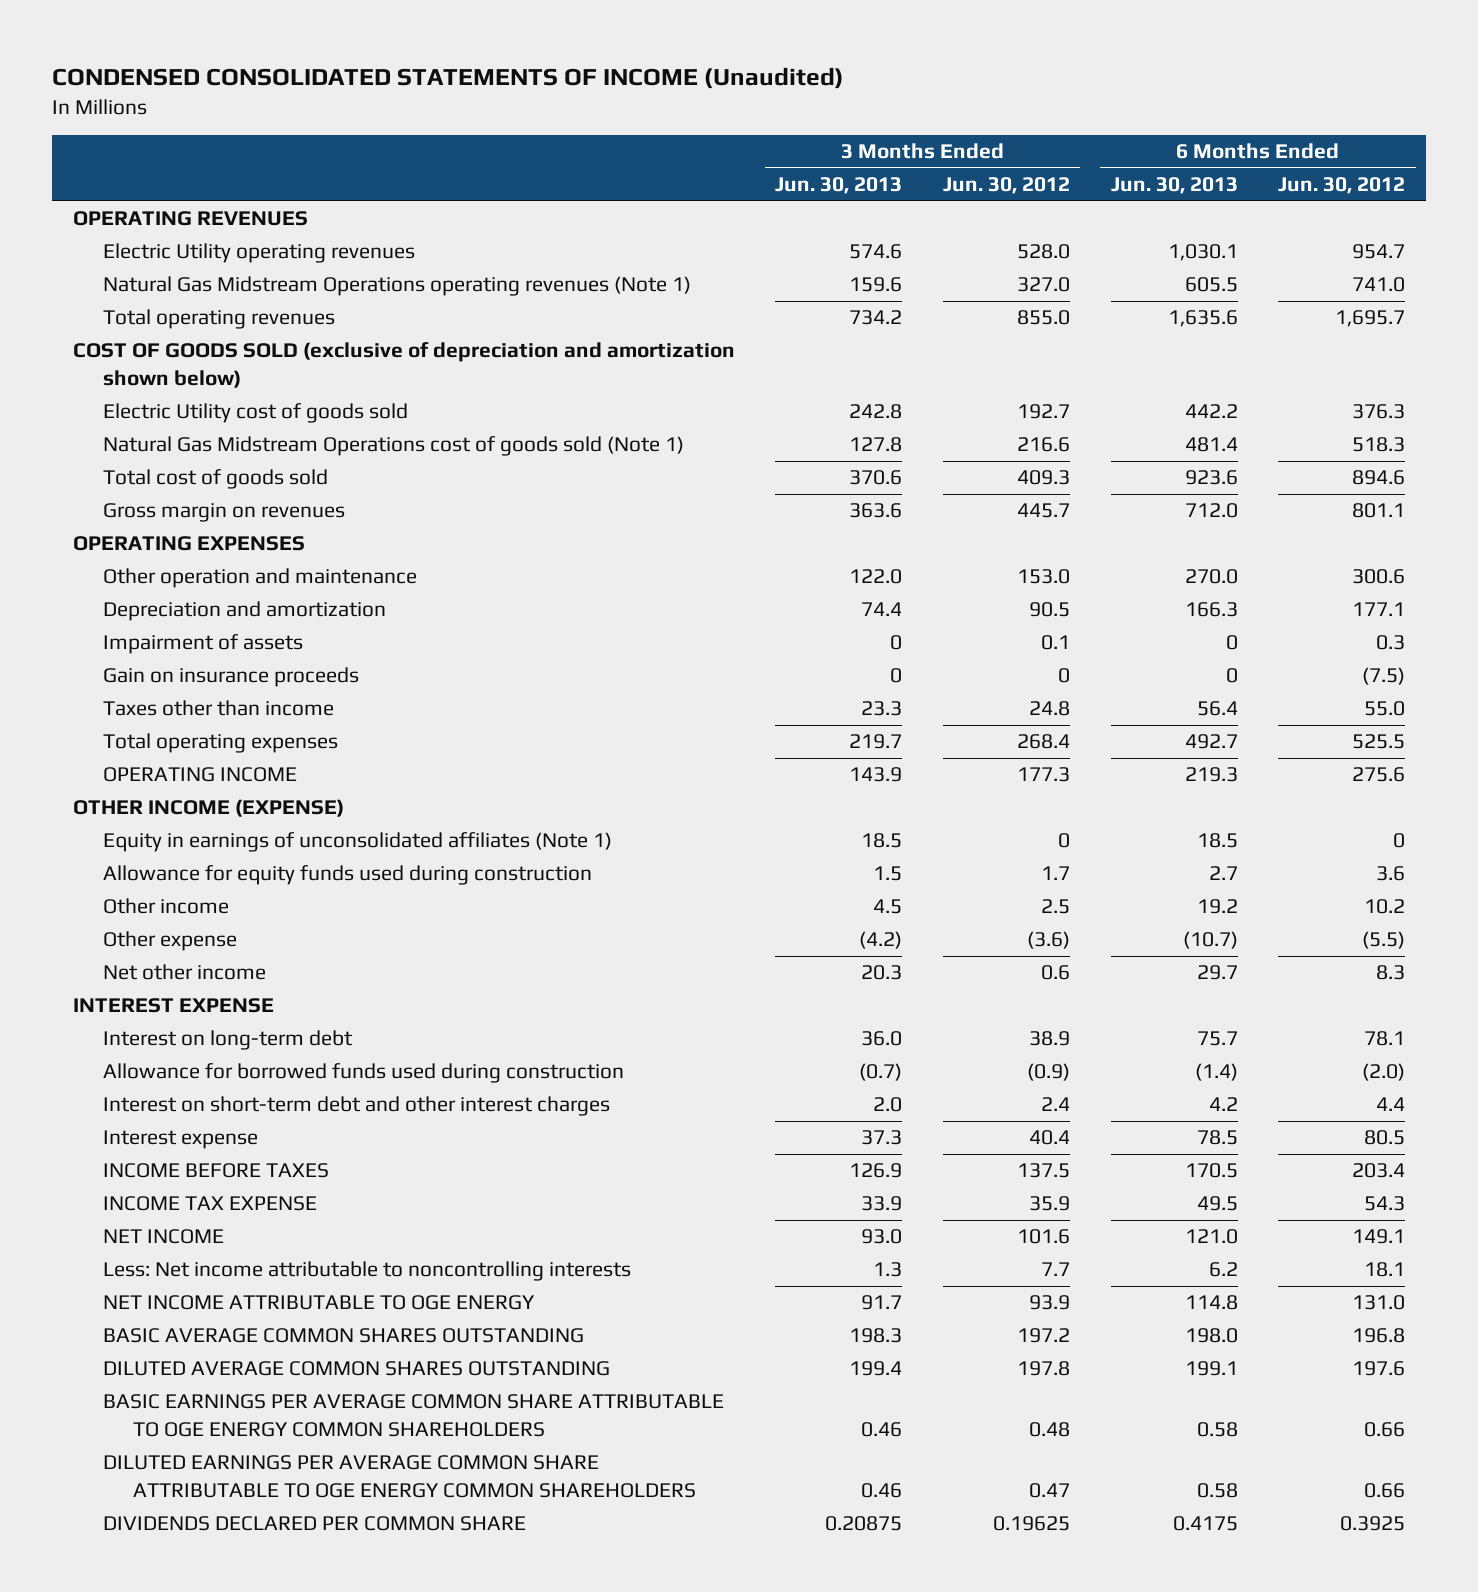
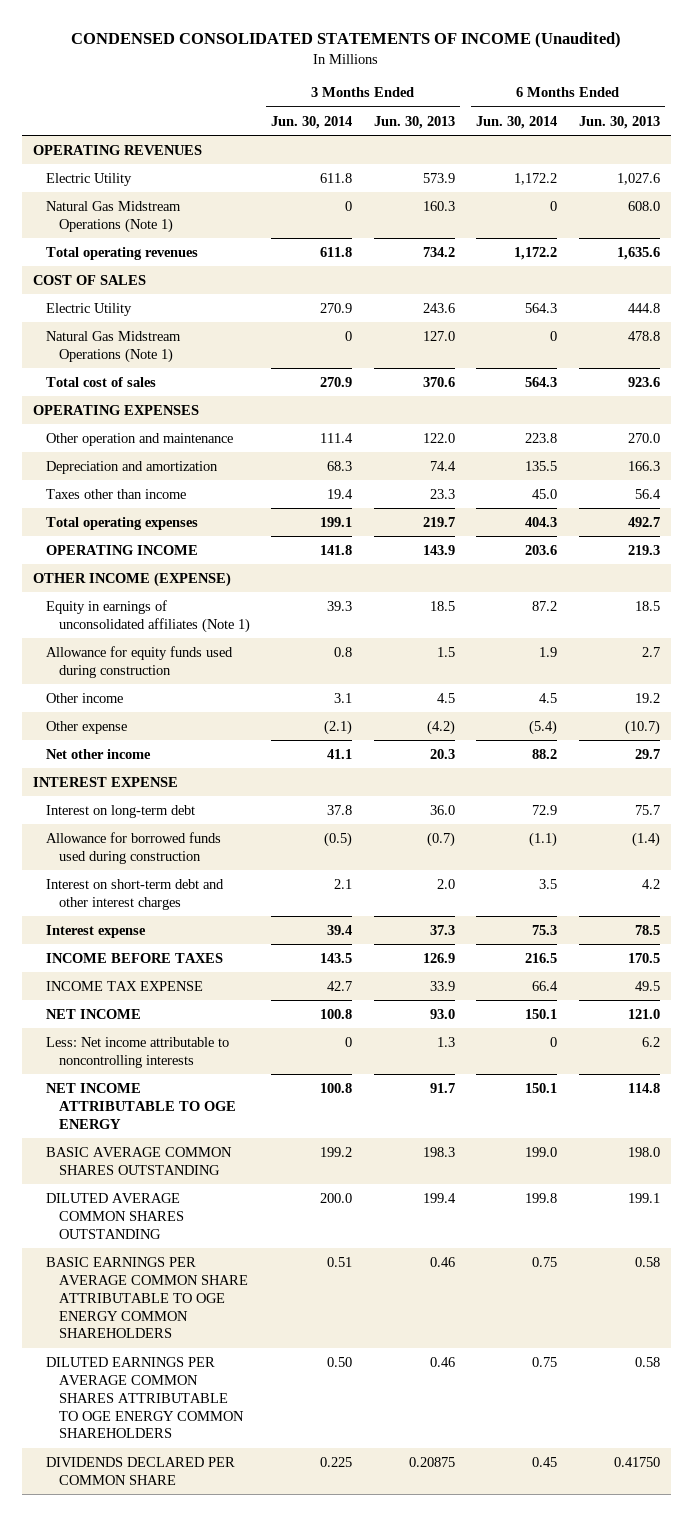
[942,177,1070,195] Jun. 30, 2012 -> none
[1278,177,1406,195] Jun. 30, 2012 -> none
none -> [271,115,353,129] Jun. 30, 2014
none -> [476,115,558,129] Jun. 30, 2014
[102,243,415,264] Electric Utility operating revenues -> [45,172,132,186] Electric Utility
[849,244,903,260] 574.6 -> [422,172,455,183] 573.9
[1167,244,1238,262] 1,030.1 -> [616,172,660,185] 1,027.6
[102,276,691,297] Natural Gas Midstream Operations operating revenues (Note 1) -> [45,200,181,233] Natural Gas Midstream Operations (Note 1)
[849,277,903,293] 159.6 -> [422,200,455,211] 160.3
[1184,277,1238,293] 605.5 -> [627,200,660,211] 608.0
[102,503,345,523] Gross margin on revenues -> none
[72,342,735,388] COST OF GOODS SOLD (exclusive of depreciation and amortization shown below) -> [32,274,146,285] COST OF SALES
[102,403,408,424] Electric Utility cost of goods sold -> [45,302,132,316] Electric Utility
[849,404,903,420] 242.8 -> [422,302,455,313] 243.6
[1184,404,1238,419] 442.2 -> [627,302,660,313] 444.8
[102,436,684,457] Natural Gas Midstream Operations cost of goods sold (Note 1) -> [45,330,181,363] Natural Gas Midstream Operations (Note 1)
[849,437,903,453] 127.8 -> [422,330,455,341] 127.0
[1184,437,1238,453] 481.4 -> [627,330,660,341] 478.8
[102,469,328,490] Total cost of goods sold -> [45,376,156,387] Total cost of sales
[102,634,303,655] Impairment of assets -> none
[102,667,359,688] Gain on insurance proceeds -> none
[102,1455,697,1498] DILUTED EARNINGS PER AVERAGE COMMON SHARE ATTRIBUTABLE TO OGE ENERGY COMMON SHAREHOLDERS -> [45,1356,244,1439] DILUTED EARNINGS PER AVERAGE COMMON SHARES ATTRIBUTABLE TO OGE ENERGY COMMON SHAREHOLDERS
[1172,1516,1238,1532] 0.4175 -> [613,1456,660,1467] 0.41750

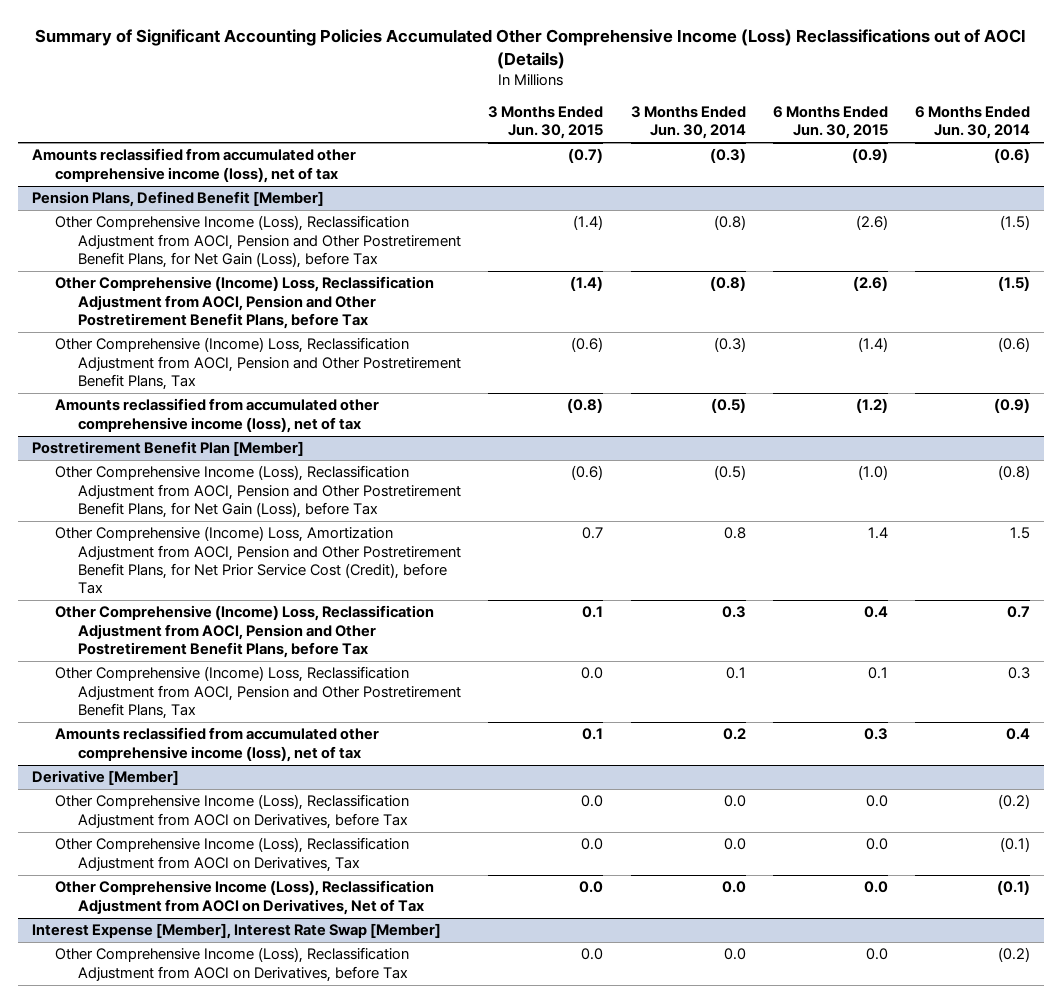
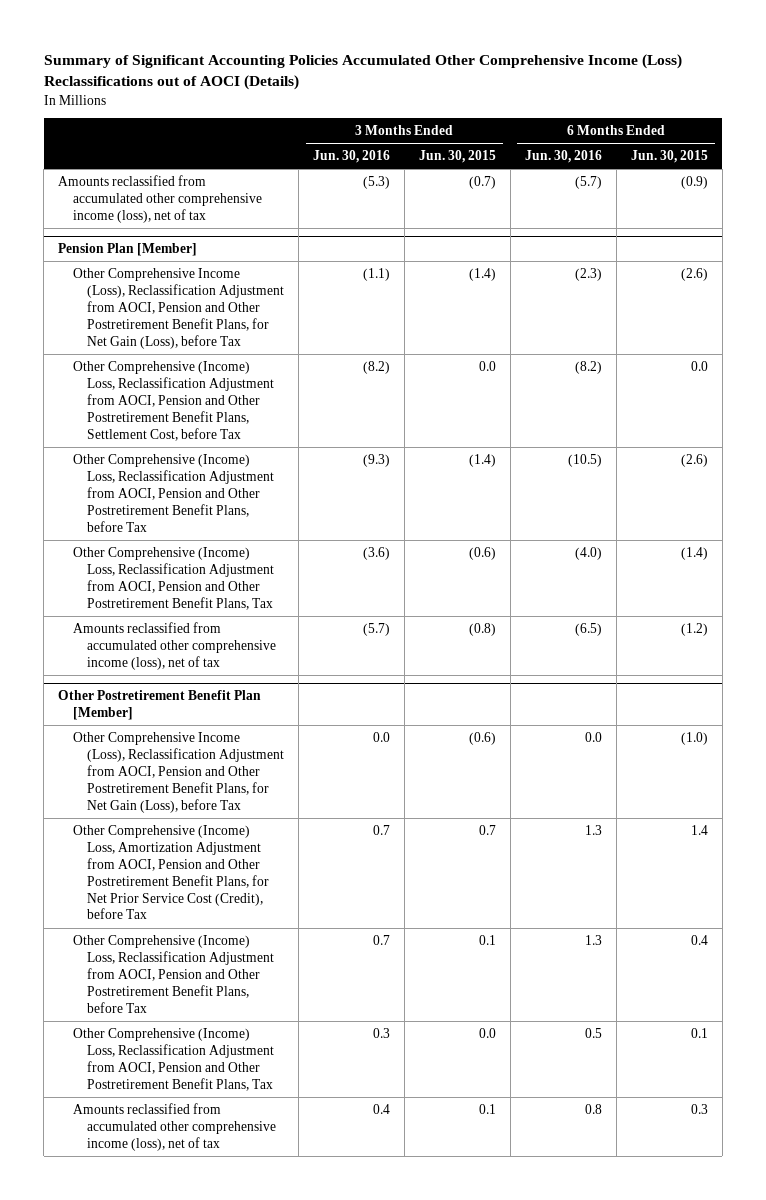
[630,106,746,140] 3 Months Ended Jun. 30, 2014 -> none
[915,106,1031,140] 6 Months Ended Jun. 30, 2014 -> none
none -> [312,150,390,164] Jun. 30, 2016
none -> [524,150,602,164] Jun. 30, 2016
[32,191,325,208] Pension Plans, Defined Benefit [Member] -> [58,243,198,257] Pension Plan [Member]
none -> [72,360,274,441] Other Comprehensive (Income) Loss, Reclassification Adjustment from AOCI, Pension and Other Postretirement Benefit Plans, Settlement Cost, before Tax
[32,441,305,457] Postretirement Benefit Plan [Member] -> [58,690,262,721] Other Postretirement Benefit Plan [Member]
[32,770,180,786] Derivative [Member] -> none
[55,794,410,829] Other Comprehensive Income (Loss), Reclassification Adjustment from AOCI on Derivatives, before Tax -> none
[55,837,410,872] Other Comprehensive Income (Loss), Reclassification Adjustment from AOCI on Derivatives, Tax -> none
[55,880,435,915] Other Comprehensive Income (Loss), Reclassification Adjustment from AOCI on Derivatives, Net of Tax -> none
[32,923,442,940] Interest Expense [Member], Interest Rate Swap [Member] -> none
[55,947,410,982] Other Comprehensive Income (Loss), Reclassification Adjustment from AOCI on Derivatives, before Tax -> none

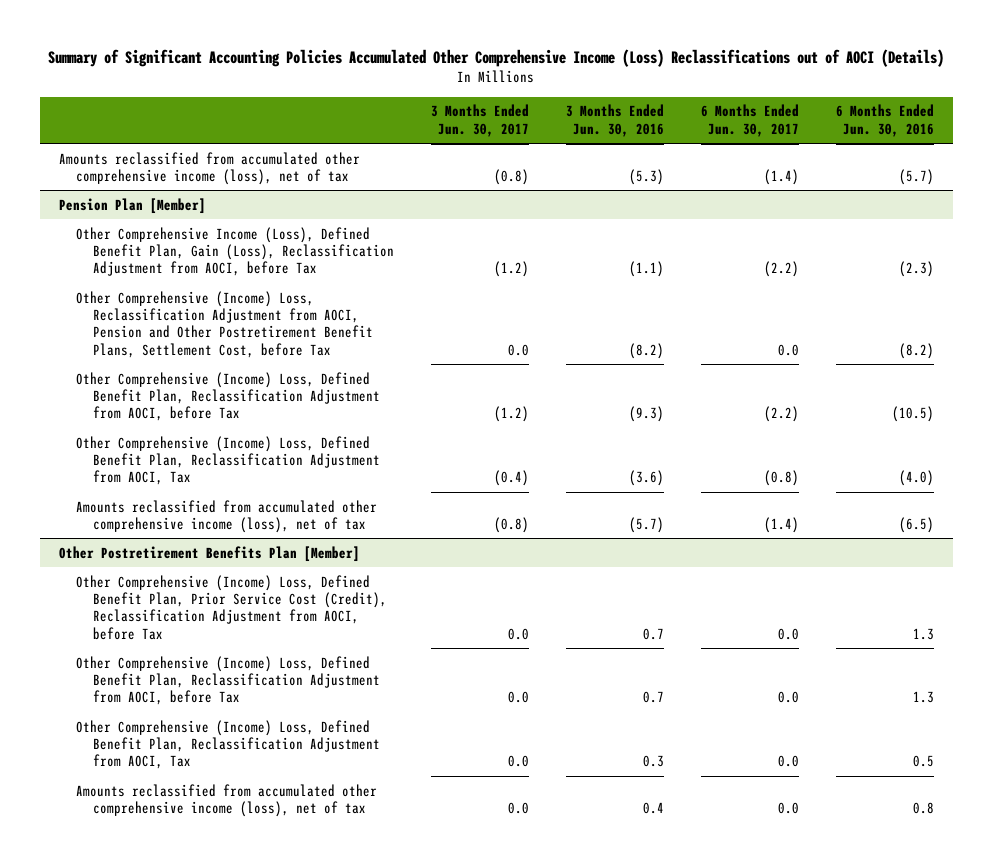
[418,150,496,164] Jun. 30, 2015 -> none
[630,150,708,164] Jun. 30, 2015 -> none
none -> [431,104,530,137] 3 Months Ended Jun. 30, 2017
none -> [701,104,800,137] 6 Months Ended Jun. 30, 2017
[72,267,284,349] Other Comprehensive Income (Loss), Reclassification Adjustment from AOCI, Pension and Other Postretirement Benefit Plans, for Net Gain (Loss), before Tax -> [75,226,394,277] Other Comprehensive Income (Loss), Defined Benefit Plan, Gain (Loss), Reclassification Adjustment from AOCI, before Tax
[72,453,274,532] Other Comprehensive (Income) Loss, Reclassification Adjustment from AOCI, Pension and Other Postretirement Benefit Plans, before Tax -> [75,371,380,422] Other Comprehensive (Income) Loss, Defined Benefit Plan, Reclassification Adjustment from AOCI, before Tax
[72,546,274,610] Other Comprehensive (Income) Loss, Reclassification Adjustment from AOCI, Pension and Other Postretirement Benefit Plans, Tax -> [75,435,380,486] Other Comprehensive (Income) Loss, Defined Benefit Plan, Reclassification Adjustment from AOCI, Tax
[72,731,284,813] Other Comprehensive Income (Loss), Reclassification Adjustment from AOCI, Pension and Other Postretirement Benefit Plans, for Net Gain (Loss), before Tax -> none
[58,690,262,721] Other Postretirement Benefit Plan [Member] -> [58,545,360,562] Other Postretirement Benefits Plan [Member]
[72,824,269,920] Other Comprehensive (Income) Loss, Amortization Adjustment from AOCI, Pension and Other Postretirement Benefit Plans, for Net Prior Service Cost (Credit), before Tax -> [75,574,387,640] Other Comprehensive (Income) Loss, Defined Benefit Plan, Prior Service Cost (Credit), Reclassification Adjustment from AOCI, before Tax
[72,934,274,1013] Other Comprehensive (Income) Loss, Reclassification Adjustment from AOCI, Pension and Other Postretirement Benefit Plans, before Tax -> [75,655,380,706] Other Comprehensive (Income) Loss, Defined Benefit Plan, Reclassification Adjustment from AOCI, before Tax
[72,1027,274,1091] Other Comprehensive (Income) Loss, Reclassification Adjustment from AOCI, Pension and Other Postretirement Benefit Plans, Tax -> [75,719,380,770] Other Comprehensive (Income) Loss, Defined Benefit Plan, Reclassification Adjustment from AOCI, Tax

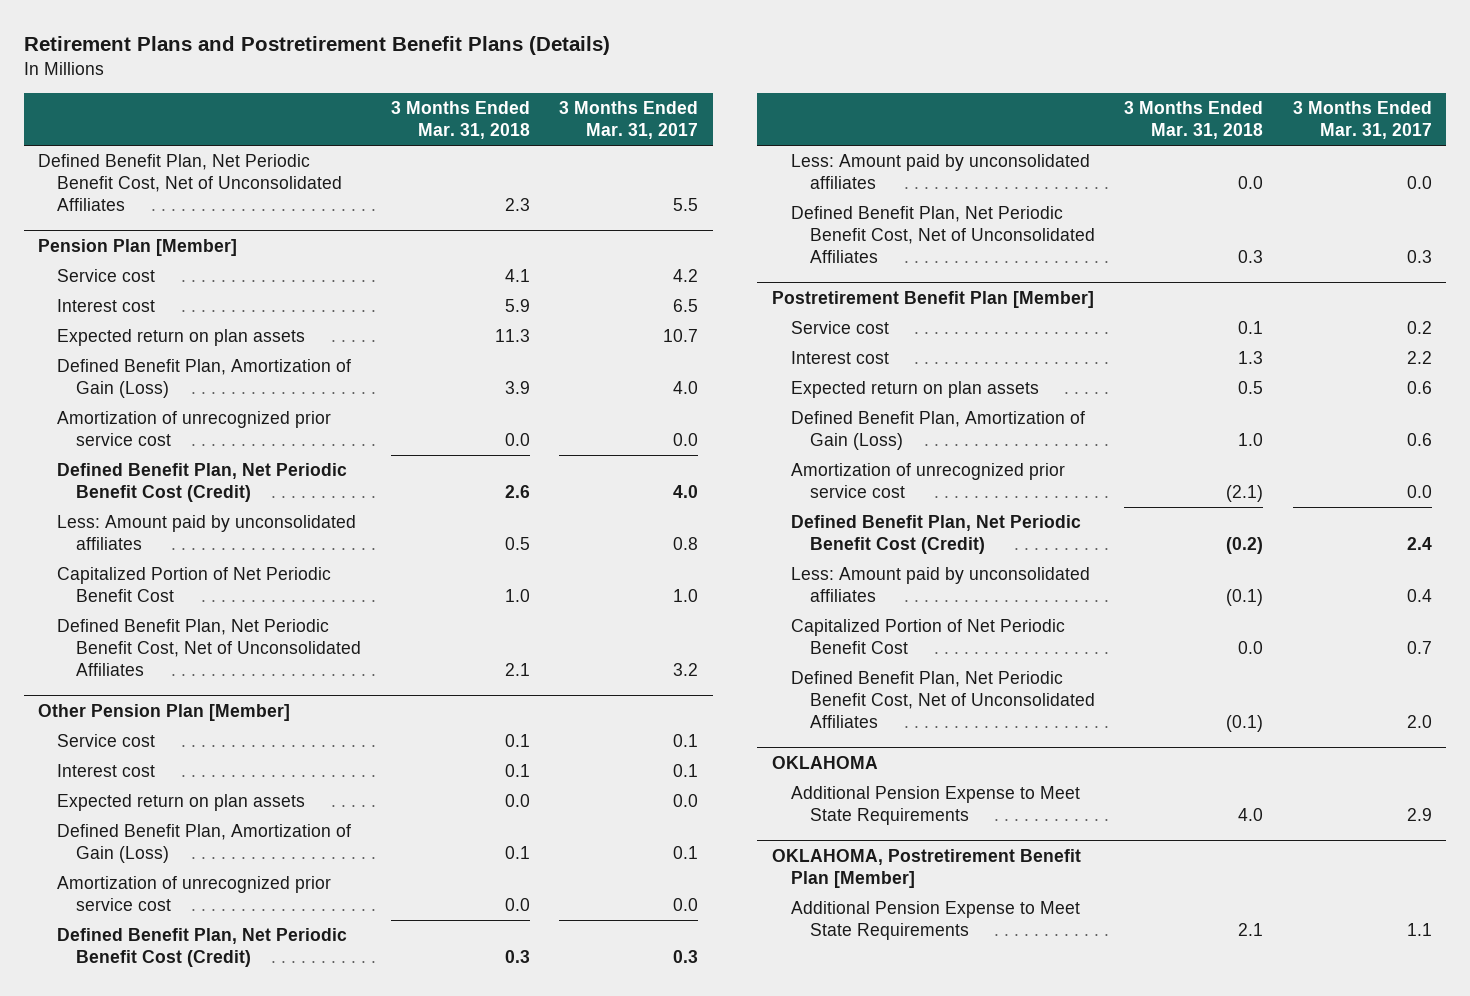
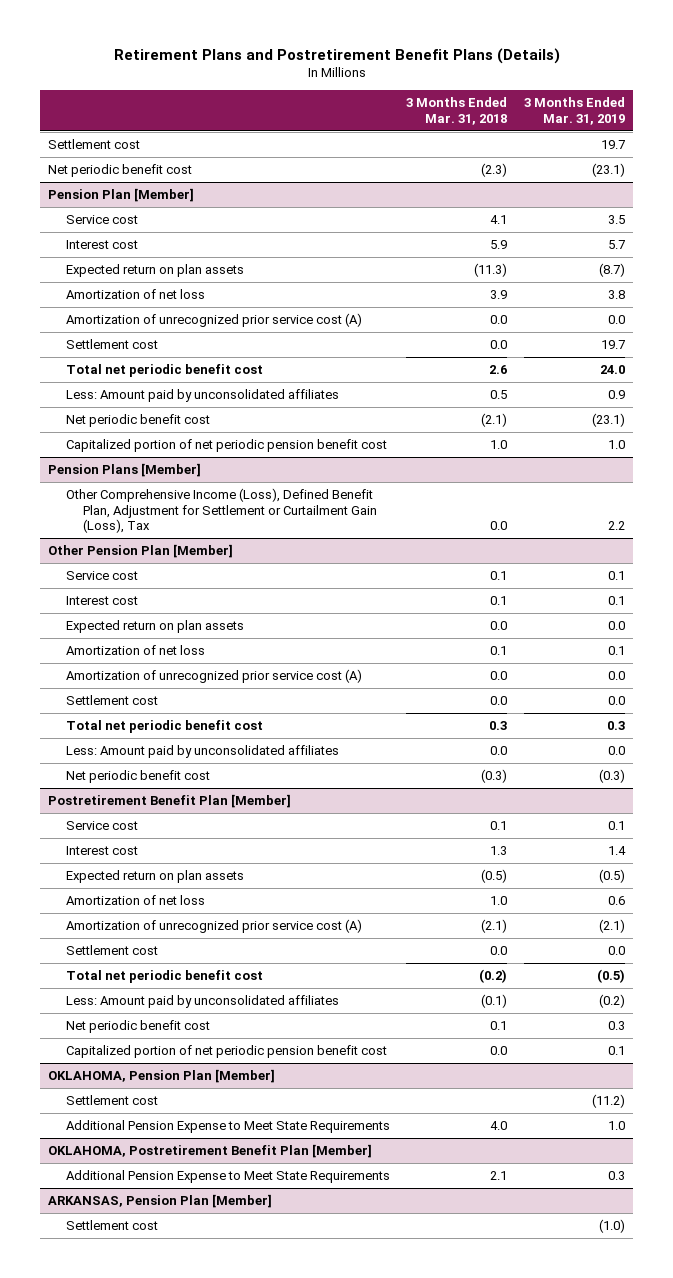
[559,101,699,139] 3 Months Ended Mar. 31, 2017 -> none
none -> [524,97,626,125] 3 Months Ended Mar. 31, 2019
[38,154,343,212] Defined Benefit Plan, Net Periodic Benefit Cost, Net of Unconsolidated Affiliates -> none
none -> [48,139,141,150] Settlement cost
none -> [48,164,193,178] Net periodic benefit cost
[494,329,530,343] 11.3 -> [474,263,508,278] (11.3)
[57,359,352,399] Defined Benefit Plan, Amortization of Gain (Loss) -> [65,289,205,300] Amortization of net loss
[57,411,332,447] Amortization of unrecognized prior service cost -> [65,313,362,328] Amortization of unrecognized prior service cost (A)
none -> [65,339,158,350] Settlement cost
[57,463,348,503] Defined Benefit Plan, Net Periodic Benefit Cost (Credit) -> [65,364,263,378] Total net periodic benefit cost
[57,619,362,677] Defined Benefit Plan, Net Periodic Benefit Cost, Net of Unconsolidated Affiliates -> none
none -> [65,414,210,428] Net periodic benefit cost
[57,567,332,603] Capitalized Portion of Net Periodic Benefit Cost -> [65,439,387,453] Capitalized portion of net periodic pension benefit cost
none -> [48,463,202,478] Pension Plans [Member]
none -> [65,488,378,533] Other Comprehensive Income (Loss), Defined Benefit Plan, Adjustment for Settlement or Curtailment Gain (Loss), Tax
[57,824,352,864] Defined Benefit Plan, Amortization of Gain (Loss) -> [65,645,205,656] Amortization of net loss
[57,876,332,912] Amortization of unrecognized prior service cost -> [65,669,362,684] Amortization of unrecognized prior service cost (A)
none -> [65,695,158,706] Settlement cost
[57,928,348,968] Defined Benefit Plan, Net Periodic Benefit Cost (Credit) -> [65,720,263,734] Total net periodic benefit cost
[790,206,1095,264] Defined Benefit Plan, Net Periodic Benefit Cost, Net of Unconsolidated Affiliates -> none
none -> [65,770,210,784] Net periodic benefit cost
[1238,381,1264,395] 0.5 -> [481,869,508,884] (0.5)
[790,411,1085,451] Defined Benefit Plan, Amortization of Gain (Loss) -> [65,895,205,906] Amortization of net loss
[790,463,1065,499] Amortization of unrecognized prior service cost -> [65,919,362,934] Amortization of unrecognized prior service cost (A)
none -> [65,945,158,956] Settlement cost
[790,515,1081,555] Defined Benefit Plan, Net Periodic Benefit Cost (Credit) -> [65,970,263,984] Total net periodic benefit cost
[790,671,1095,729] Defined Benefit Plan, Net Periodic Benefit Cost, Net of Unconsolidated Affiliates -> none
[771,756,878,770] OKLAHOMA -> none
none -> [65,1020,210,1034] Net periodic benefit cost
[790,619,1065,655] Capitalized Portion of Net Periodic Benefit Cost -> [65,1045,387,1059] Capitalized portion of net periodic pension benefit cost
none -> [48,1069,276,1084] OKLAHOMA, Pension Plan [Member]
none -> [65,1095,158,1106] Settlement cost
none -> [48,1194,273,1209] ARKANSAS, Pension Plan [Member]
none -> [65,1220,158,1231] Settlement cost

